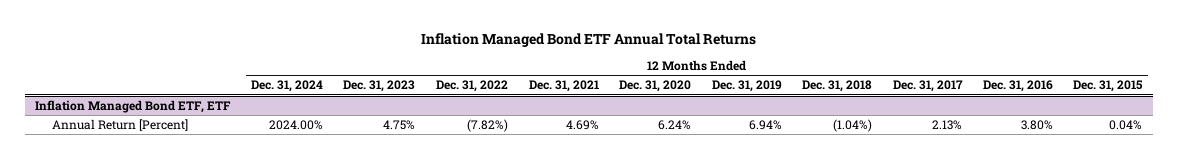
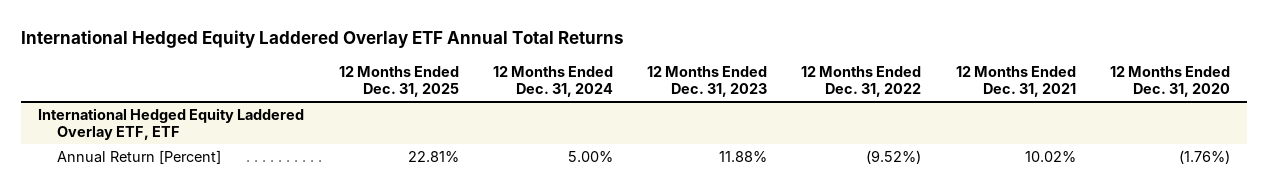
[420,32,756,47] Inflation Managed Bond ETF Annual Total Returns -> [21,30,625,49] International Hedged Equity Laddered Overlay ETF Annual Total Returns
[711,80,782,93] Dec. 31, 2019 -> none
[802,80,873,93] Dec. 31, 2018 -> none
[893,80,964,93] Dec. 31, 2017 -> none
[982,80,1053,93] Dec. 31, 2016 -> none
[1073,80,1144,93] Dec. 31, 2015 -> none
none -> [338,65,459,98] 12 Months Ended Dec. 31, 2025
[35,100,232,114] Inflation Managed Bond ETF, ETF -> none
none -> [38,107,305,141] International Hedged Equity Laddered Overlay ETF, ETF
[268,120,323,131] 2024.00% -> [567,150,613,162] 5.00%
[383,120,416,131] 4.75% -> [719,150,768,162] 11.88%
[466,119,508,133] (7.82%) -> [866,149,922,164] (9.52%)
[565,120,599,131] 4.69% -> [1024,150,1076,162] 10.02%
[658,120,692,131] 6.24% -> [1178,149,1230,164] (1.76%)

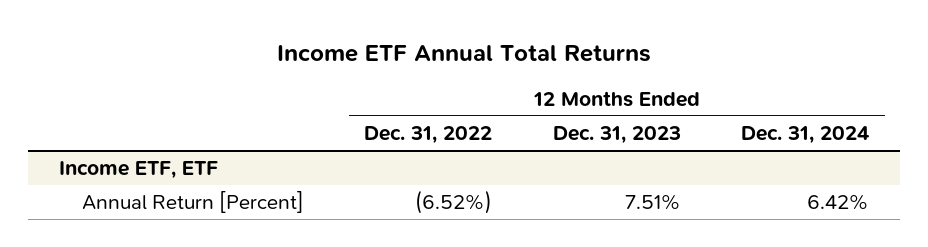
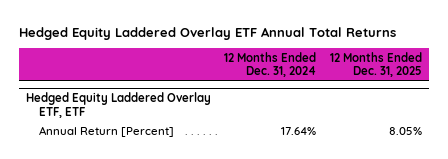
[276,44,651,62] Income ETF Annual Total Returns -> [18,26,396,40] Hedged Equity Laddered Overlay ETF Annual Total Returns
[364,126,493,145] Dec. 31, 2022 -> none
[552,126,681,145] Dec. 31, 2023 -> none
none -> [330,51,423,78] 12 Months Ended Dec. 31, 2025
[58,161,218,180] Income ETF, ETF -> none
none -> [25,92,211,118] Hedged Equity Laddered Overlay ETF, ETF
[807,194,870,211] 6.42% -> [281,126,317,135] 17.64%

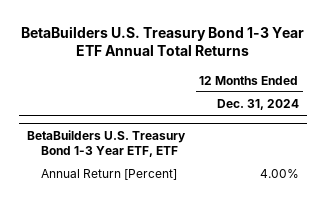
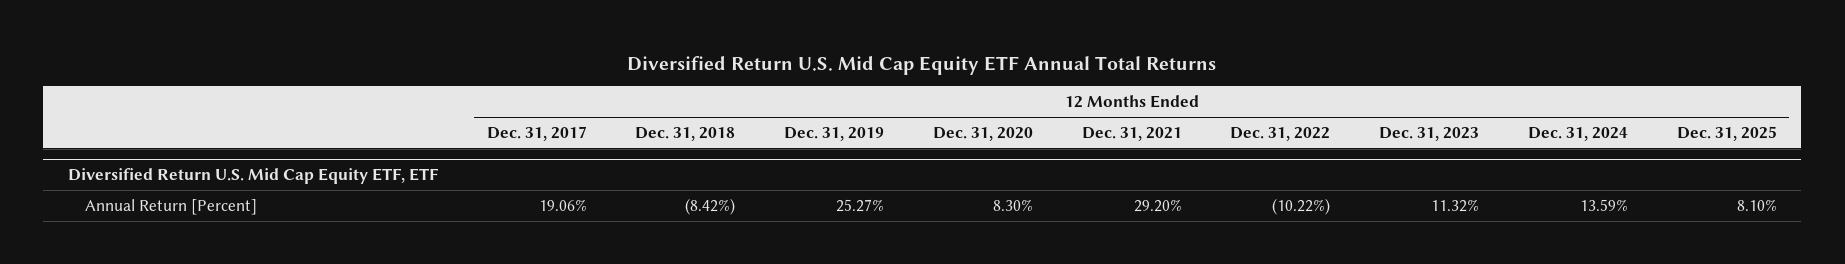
[20,25,304,57] BetaBuilders U.S. Treasury Bond 1-3 Year ETF Annual Total Returns -> [627,55,1217,75] Diversified Return U.S. Mid Cap Equity ETF Annual Total Returns
none -> [486,125,587,141] Dec. 31, 2017
none -> [635,126,736,141] Dec. 31, 2018
none -> [784,126,885,141] Dec. 31, 2019
none -> [932,126,1033,141] Dec. 31, 2020
none -> [1081,126,1182,141] Dec. 31, 2021
none -> [1230,126,1331,141] Dec. 31, 2022
none -> [1379,126,1480,141] Dec. 31, 2023
none -> [1676,125,1777,141] Dec. 31, 2025
[26,129,186,158] BetaBuilders U.S. Treasury Bond 1-3 Year ETF, ETF -> none
none -> [67,168,439,185] Diversified Return U.S. Mid Cap Equity ETF, ETF
[259,169,299,179] 4.00% -> [1579,198,1628,211] 13.59%

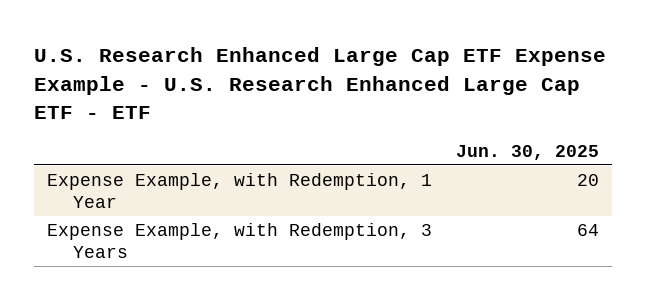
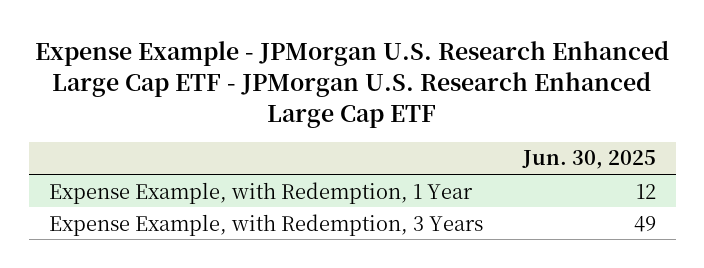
[34,47,607,119] U.S. Research Enhanced Large Cap ETF Expense Example - U.S. Research Enhanced Large Cap ETF - ETF -> [35,39,670,128] Expense Example - JPMorgan U.S. Research Enhanced Large Cap ETF - JPMorgan U.S. Research Enhanced Large Cap ETF
[577,173,600,186] 20 -> [635,183,656,199] 12
[577,223,600,236] 64 -> [633,215,656,232] 49

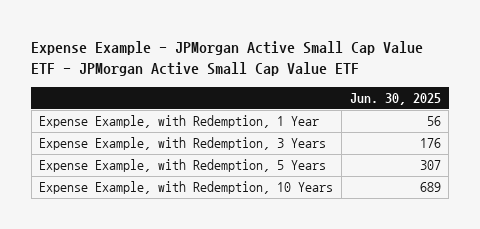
[35,39,670,128] Expense Example - JPMorgan U.S. Research Enhanced Large Cap ETF - JPMorgan U.S. Research Enhanced Large Cap ETF -> [31,41,424,77] Expense Example - JPMorgan Active Small Cap Value ETF - JPMorgan Active Small Cap Value ETF
[635,183,656,199] 12 -> [426,116,441,127] 56
[633,215,656,232] 49 -> [419,138,441,149] 176
none -> [39,159,327,173] Expense Example, with Redemption, 5 Years
none -> [39,181,334,195] Expense Example, with Redemption, 10 Years

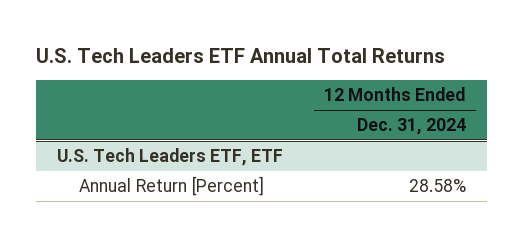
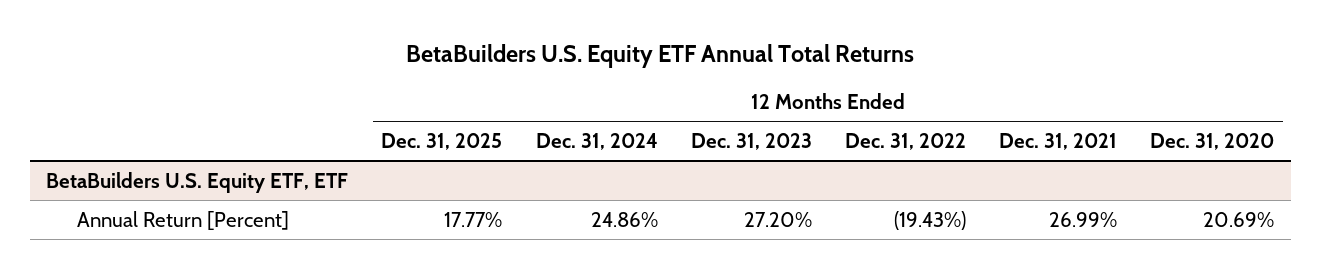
[35,47,445,63] U.S. Tech Leaders ETF Annual Total Returns -> [406,43,915,68] BetaBuilders U.S. Equity ETF Annual Total Returns
none -> [381,133,503,151] Dec. 31, 2025
none -> [690,133,812,151] Dec. 31, 2023
none -> [844,133,966,151] Dec. 31, 2022
none -> [999,133,1118,151] Dec. 31, 2021
none -> [1150,133,1275,151] Dec. 31, 2020
[56,148,283,167] U.S. Tech Leaders ETF, ETF -> none
none -> [46,171,349,193] BetaBuilders U.S. Equity ETF, ETF
[408,179,466,193] 28.58% -> [590,211,658,227] 24.86%

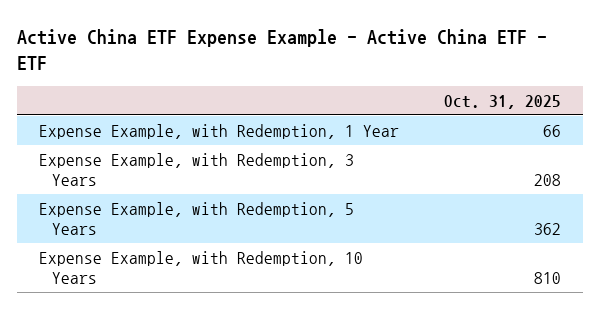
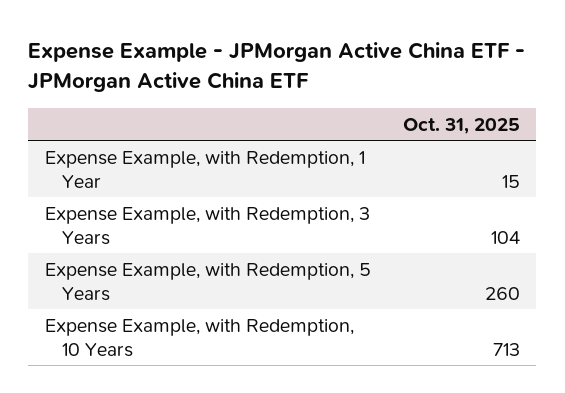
[16,28,547,70] Active China ETF Expense Example - Active China ETF - ETF -> [28,42,526,93] Expense Example - JPMorgan Active China ETF - JPMorgan Active China ETF
[542,125,561,138] 66 -> [502,174,521,188] 15
[533,173,561,186] 208 -> [491,230,521,244] 104
[533,222,561,235] 362 -> [485,286,521,300] 260
[533,271,561,284] 810 -> [493,342,521,356] 713

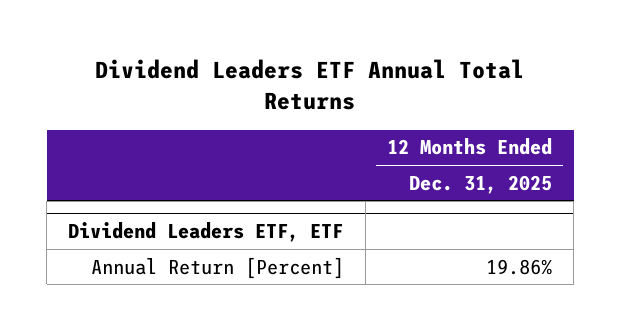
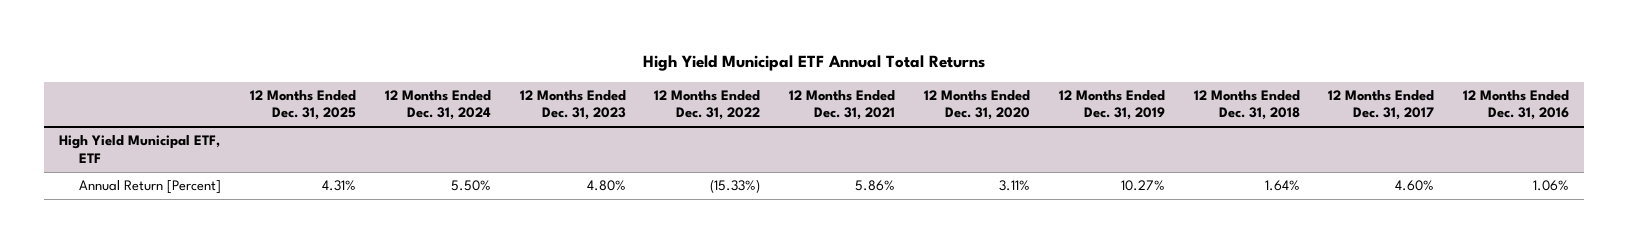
[95,59,525,111] Dividend Leaders ETF Annual Total Returns -> [642,54,985,71] High Yield Municipal ETF Annual Total Returns
none -> [384,89,491,121] 12 Months Ended Dec. 31, 2024
none -> [519,89,626,121] 12 Months Ended Dec. 31, 2023
none -> [654,89,761,121] 12 Months Ended Dec. 31, 2022
none -> [789,89,896,121] 12 Months Ended Dec. 31, 2021
none -> [923,89,1030,121] 12 Months Ended Dec. 31, 2020
none -> [1058,89,1165,121] 12 Months Ended Dec. 31, 2019
none -> [1193,89,1300,121] 12 Months Ended Dec. 31, 2018
none -> [1328,89,1435,121] 12 Months Ended Dec. 31, 2017
none -> [1463,89,1570,121] 12 Months Ended Dec. 31, 2016
[68,222,344,243] Dividend Leaders ETF, ETF -> none
none -> [58,135,220,163] High Yield Municipal ETF, ETF
[486,258,553,275] 19.86% -> [322,180,357,192] 4.31%

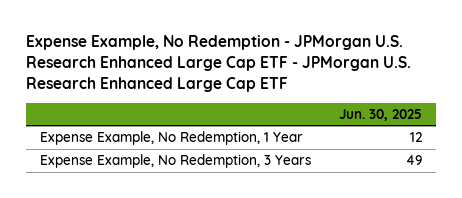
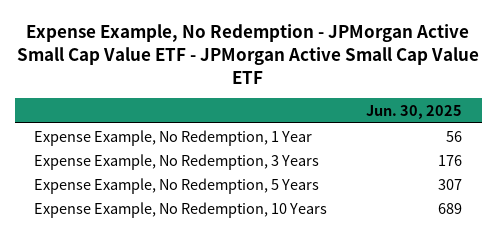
[25,34,411,93] Expense Example, No Redemption - JPMorgan U.S. Research Enhanced Large Cap ETF - JPMorgan U.S. Research Enhanced Large Cap ETF -> [17,23,480,84] Expense Example, No Redemption - JPMorgan Active Small Cap Value ETF - JPMorgan Active Small Cap Value ETF
[410,132,423,143] 12 -> [446,130,463,142] 56
[406,155,423,166] 49 -> [438,154,463,166] 176
none -> [34,177,320,194] Expense Example, No Redemption, 5 Years
none -> [34,201,328,218] Expense Example, No Redemption, 10 Years

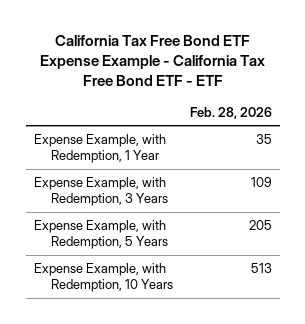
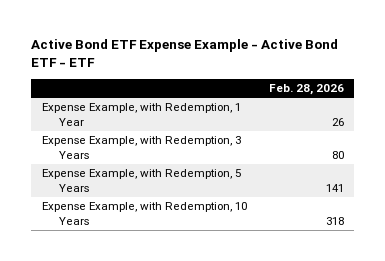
[39,34,265,86] California Tax Free Bond ETF Expense Example - California Tax Free Bond ETF - ETF -> [30,38,338,67] Active Bond ETF Expense Example - Active Bond ETF - ETF
[255,133,272,144] 35 -> [331,118,344,127] 26
[250,176,272,187] 109 -> [331,151,344,160] 80
[248,219,272,230] 205 -> [325,184,344,193] 141
[250,262,272,273] 513 -> [325,217,344,226] 318

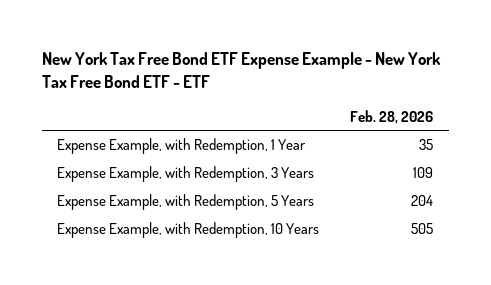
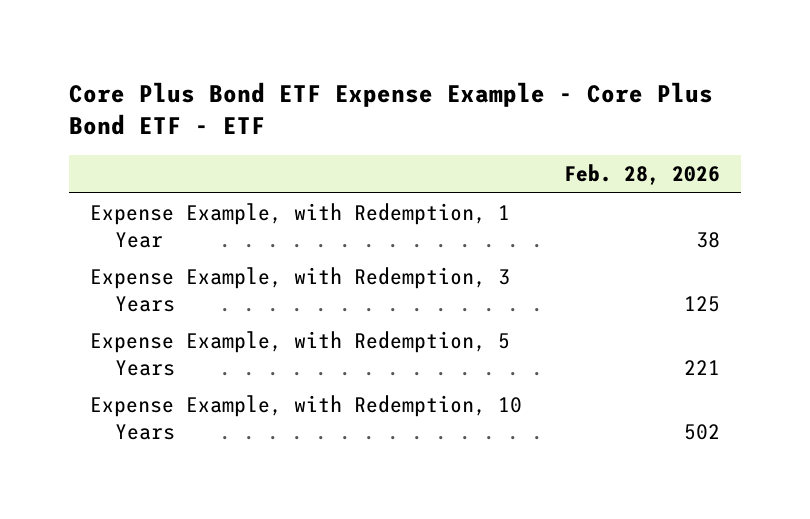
[41,51,441,88] New York Tax Free Bond ETF Expense Example - New York Tax Free Bond ETF - ETF -> [69,81,714,135] Core Plus Bond ETF Expense Example - Core Plus Bond ETF - ETF
[419,139,434,151] 35 -> [696,231,721,248] 38
[413,167,434,179] 109 -> [684,295,721,312] 125
[411,195,434,207] 204 -> [684,359,721,375] 221
[411,223,434,235] 505 -> [684,423,721,440] 502

